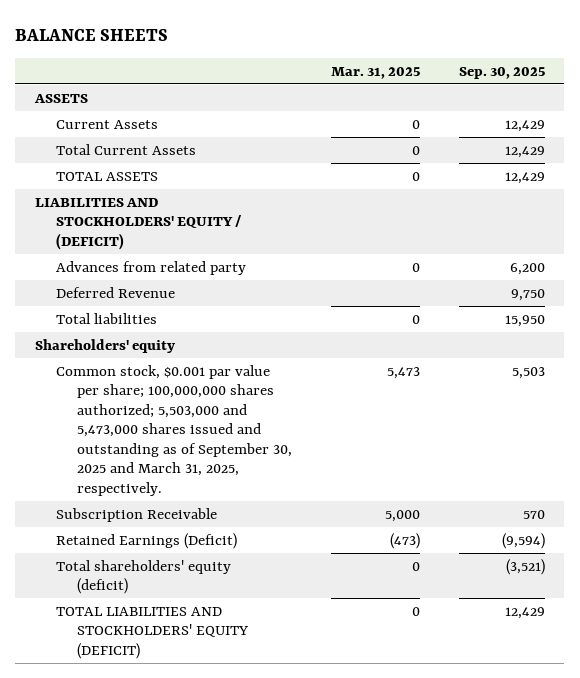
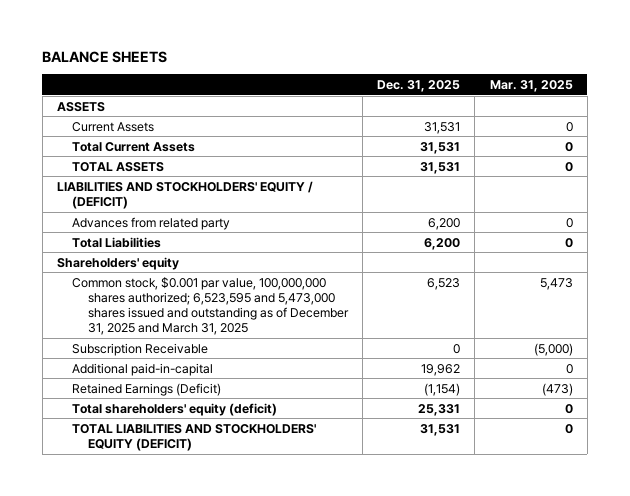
[458,66,545,79] Sep. 30, 2025 -> none
none -> [377,79,461,92] Dec. 31, 2025
[55,286,175,298] Deferred Revenue -> none
[55,312,157,324] Total liabilities -> [72,236,162,248] Total Liabilities
[55,364,292,497] Common stock, $0.001 par value per share; 100,000,000 shares authorized; 5,503,000 and 5,473,000 shares issued and outstanding as of September 30, 2025 and March 31, 2025, respectively. -> [72,276,349,336] Common stock, $0.001 par value, 100,000,000 shares authorized; 6,523,595 and 5,473,000 shares issued and outstanding as of December 31, 2025 and March 31, 2025
[384,509,420,522] 5,000 -> [533,342,573,356] (5,000)
none -> [72,362,214,376] Additional paid-in-capital

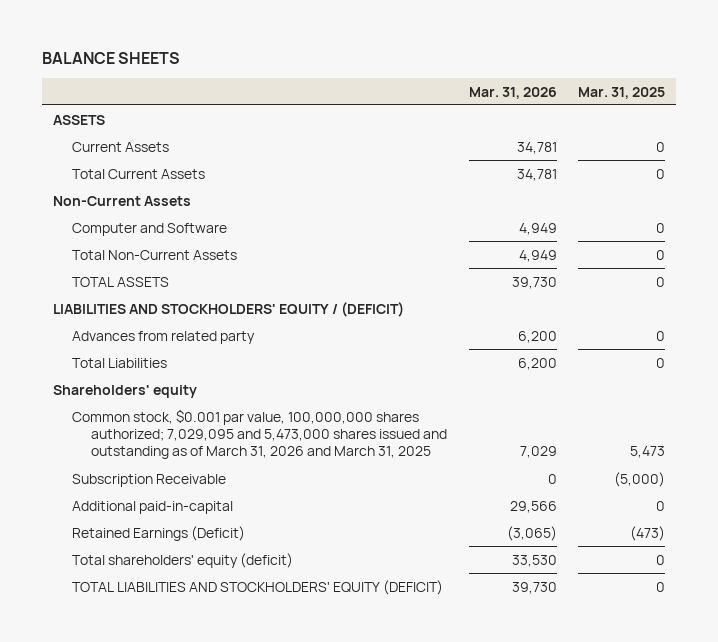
[377,79,461,92] Dec. 31, 2025 -> none
none -> [468,86,557,99] Mar. 31, 2026
none -> [52,195,191,206] Non-Current Assets
none -> [72,222,228,236] Computer and Software
none -> [72,249,238,260] Total Non-Current Assets
[72,276,349,336] Common stock, $0.001 par value, 100,000,000 shares authorized; 6,523,595 and 5,473,000 shares issued and outstanding as of December 31, 2025 and March 31, 2025 -> [72,408,448,460] Common stock, $0.001 par value, 100,000,000 shares authorized; 7,029,095 and 5,473,000 shares issued and outstanding as of March 31, 2026 and March 31, 2025

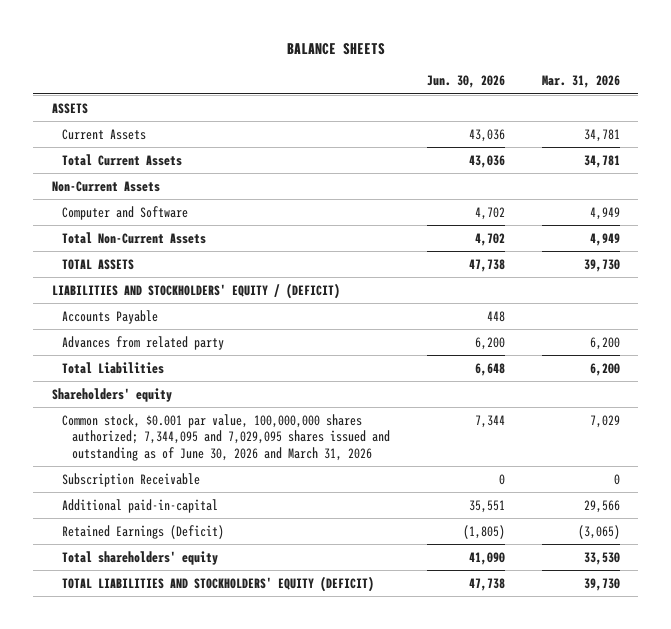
[577,86,665,99] Mar. 31, 2025 -> none
none -> [426,75,505,89] Jun. 30, 2026
none -> [61,309,158,324] Accounts Payable
[72,408,448,460] Common stock, $0.001 par value, 100,000,000 shares authorized; 7,029,095 and 5,473,000 shares issued and outstanding as of March 31, 2026 and March 31, 2025 -> [61,413,391,461] Common stock, $0.001 par value, 100,000,000 shares authorized; 7,344,095 and 7,029,095 shares issued and outstanding as of June 30, 2026 and March 31, 2026
[72,552,294,568] Total shareholders' equity (deficit) -> [61,550,218,565] Total shareholders' equity

